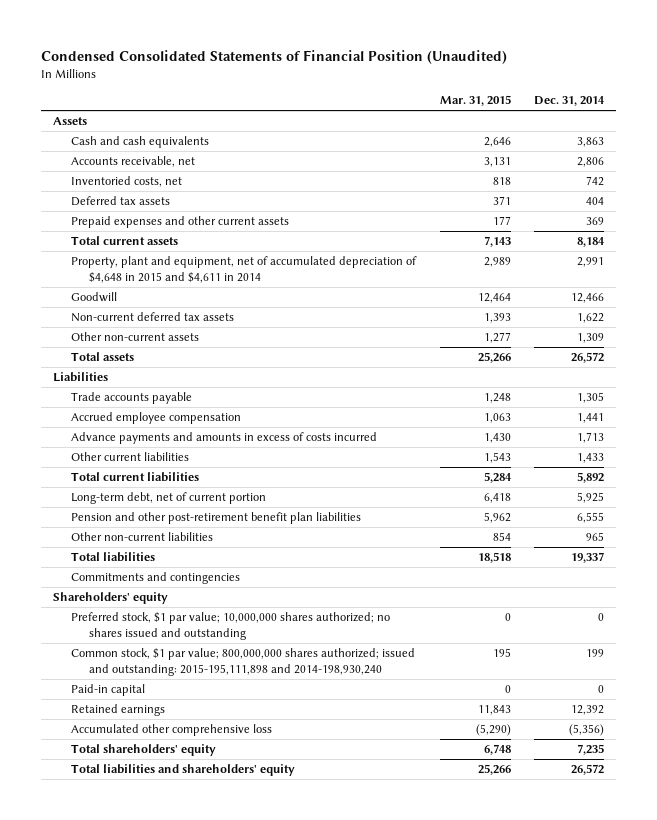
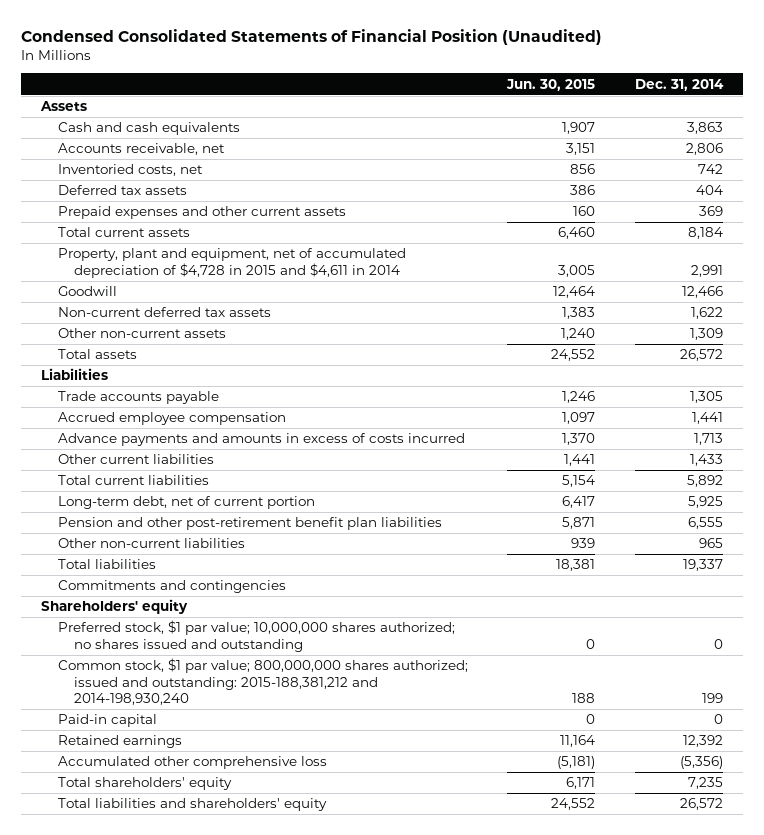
[439,95,511,107] Mar. 31, 2015 -> none
none -> [506,78,596,91] Jun. 30, 2015
[71,256,418,283] Property, plant and equipment, net of accumulated depreciation of $4,648 in 2015 and $4,611 in 2014 -> [57,248,406,278] Property, plant and equipment, net of accumulated depreciation of $4,728 in 2015 and $4,611 in 2014
[71,648,416,676] Common stock, $1 par value; 800,000,000 shares authorized; issued and outstanding: 2015-195,111,898 and 2014-198,930,240 -> [57,658,468,706] Common stock, $1 par value; 800,000,000 shares authorized; issued and outstanding: 2015-188,381,212 and 2014-198,930,240

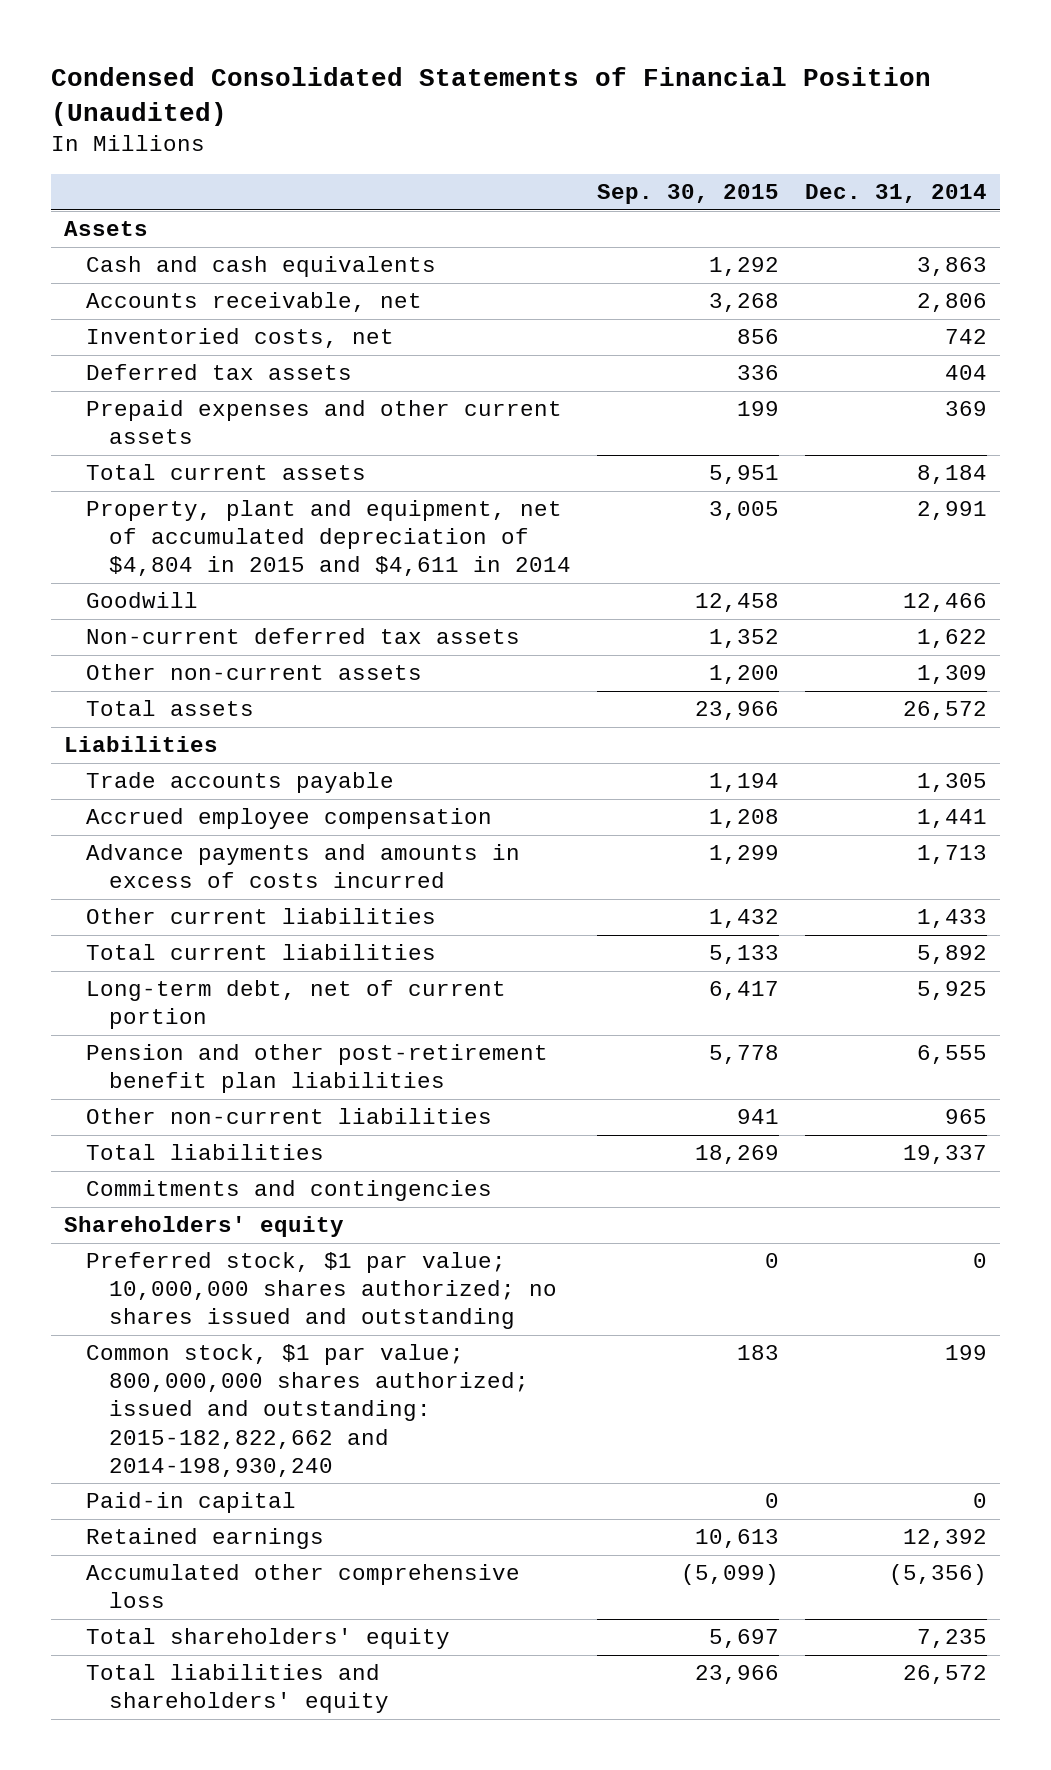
[506,78,596,91] Jun. 30, 2015 -> none
none -> [597,184,780,205] Sep. 30, 2015
[57,248,406,278] Property, plant and equipment, net of accumulated depreciation of $4,728 in 2015 and $4,611 in 2014 -> [86,500,571,577] Property, plant and equipment, net of accumulated depreciation of $4,804 in 2015 and $4,611 in 2014
[57,658,468,706] Common stock, $1 par value; 800,000,000 shares authorized; issued and outstanding: 2015-188,381,212 and 2014-198,930,240 -> [86,1344,529,1477] Common stock, $1 par value; 800,000,000 shares authorized; issued and outstanding: 2015-182,822,662 and 2014-198,930,240

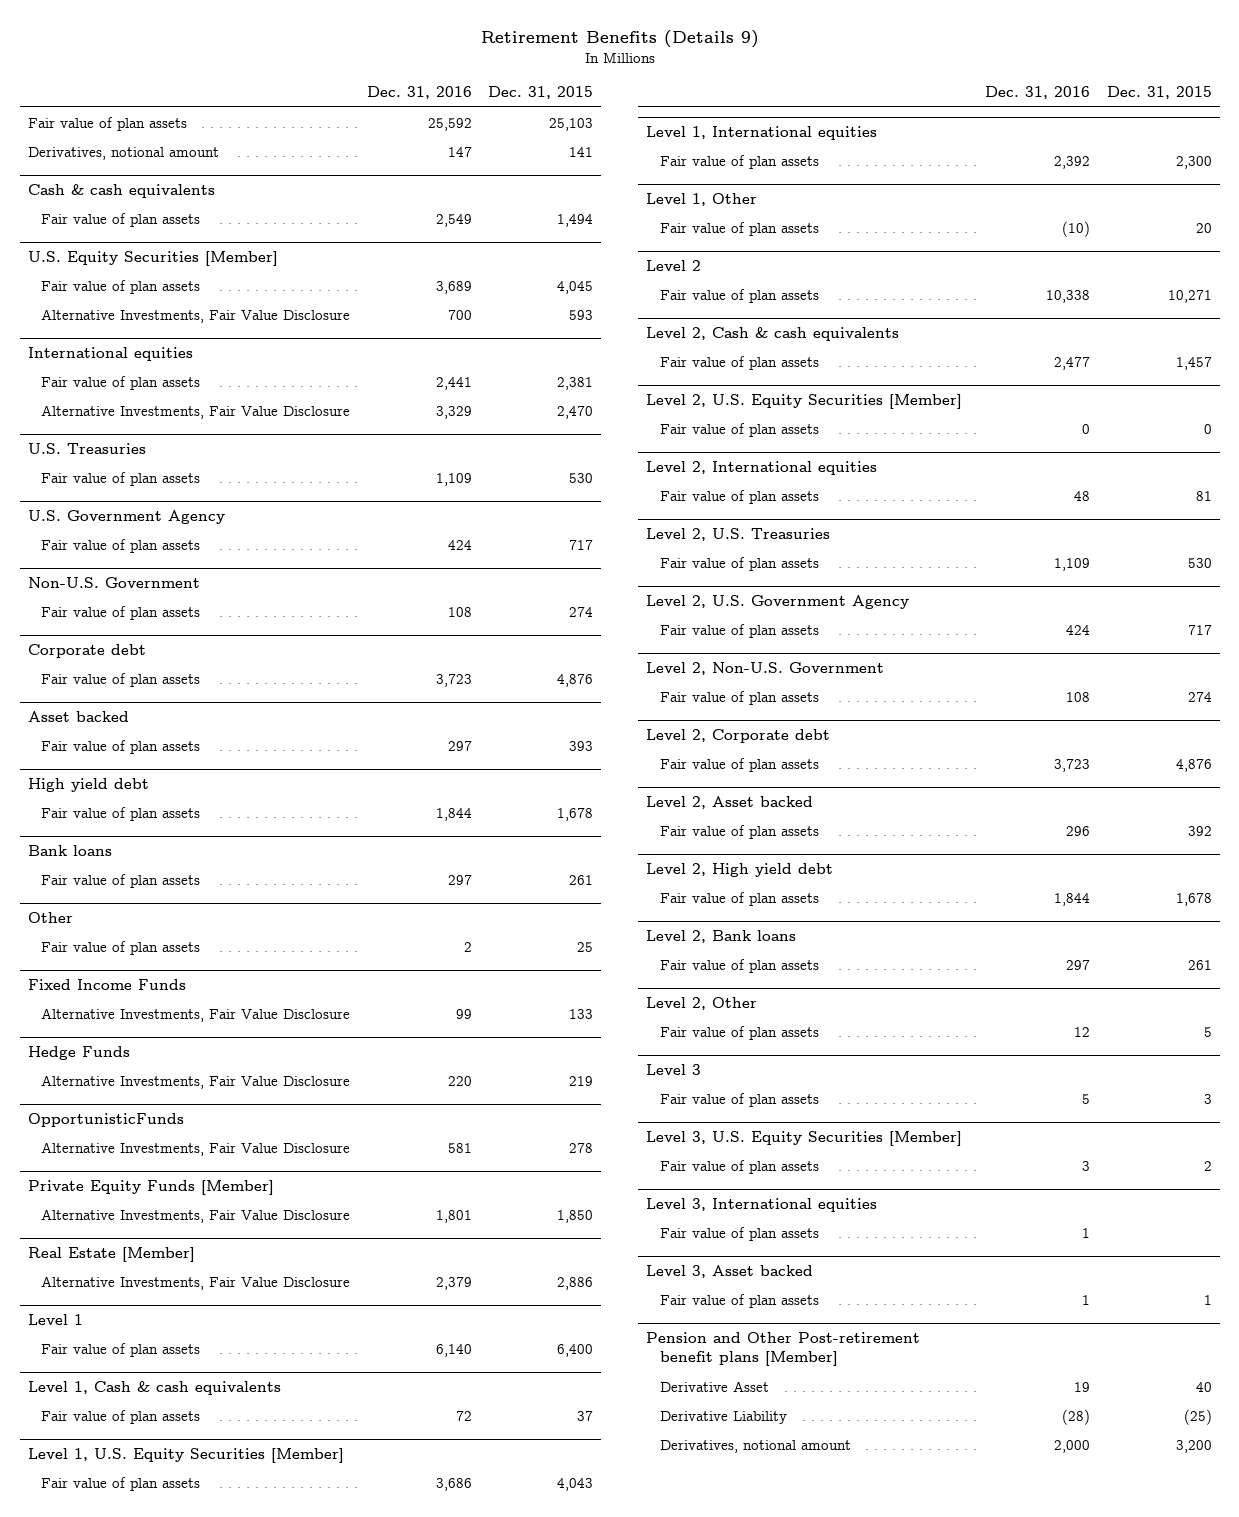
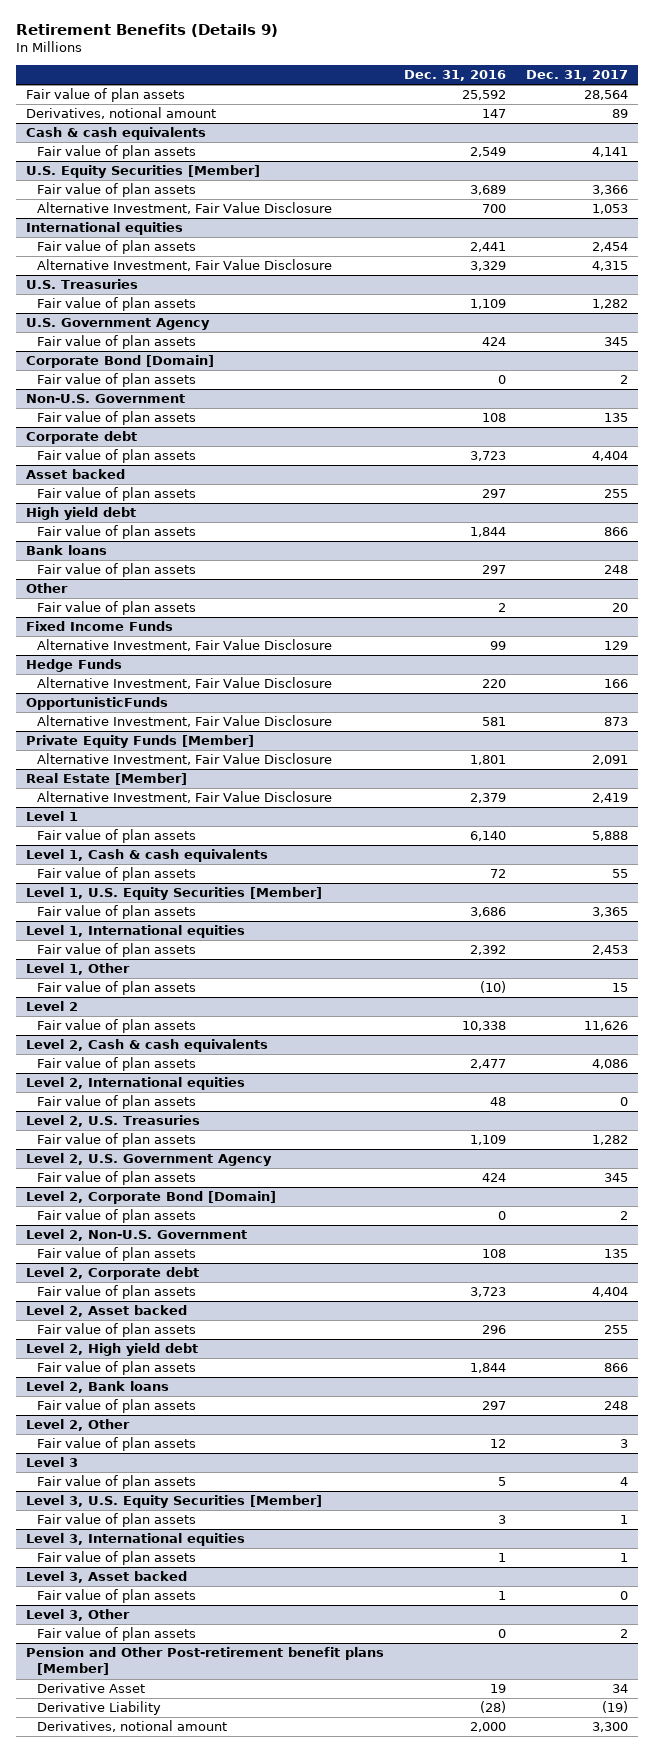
[487,86,593,100] Dec. 31, 2015 -> none
none -> [525,70,628,82] Dec. 31, 2017
[41,308,351,323] Alternative Investments, Fair Value Disclosure -> [36,202,332,215] Alternative Investment, Fair Value Disclosure
[41,404,351,419] Alternative Investments, Fair Value Disclosure -> [36,259,332,272] Alternative Investment, Fair Value Disclosure
none -> [25,355,214,369] Corporate Bond [Domain]
none -> [36,373,196,388] Fair value of plan assets
[41,1007,351,1022] Alternative Investments, Fair Value Disclosure -> [36,639,332,652] Alternative Investment, Fair Value Disclosure
[41,1074,351,1089] Alternative Investments, Fair Value Disclosure -> [36,677,332,690] Alternative Investment, Fair Value Disclosure
[41,1141,351,1156] Alternative Investments, Fair Value Disclosure -> [36,715,332,728] Alternative Investment, Fair Value Disclosure
[41,1208,351,1223] Alternative Investments, Fair Value Disclosure -> [36,753,332,766] Alternative Investment, Fair Value Disclosure
[41,1275,351,1290] Alternative Investments, Fair Value Disclosure -> [36,791,332,804] Alternative Investment, Fair Value Disclosure
[646,394,963,410] Level 2, U.S. Equity Securities [Member] -> none
[659,422,819,437] Fair value of plan assets -> none
none -> [25,1191,276,1205] Level 2, Corporate Bond [Domain]
none -> [36,1209,196,1224] Fair value of plan assets
none -> [25,1609,130,1622] Level 3, Other
none -> [36,1627,196,1642] Fair value of plan assets

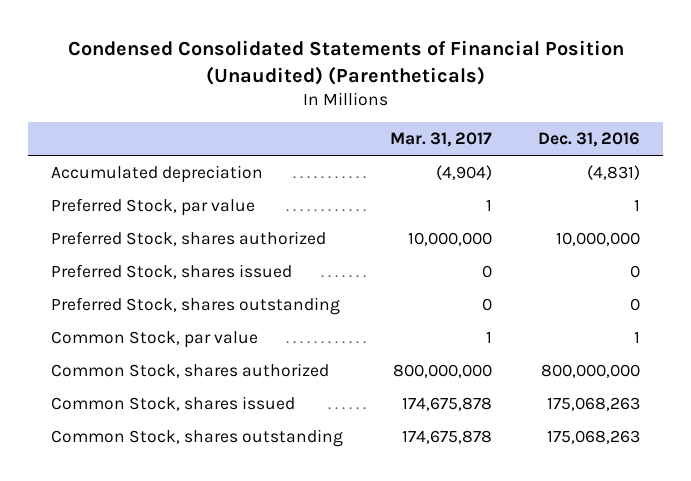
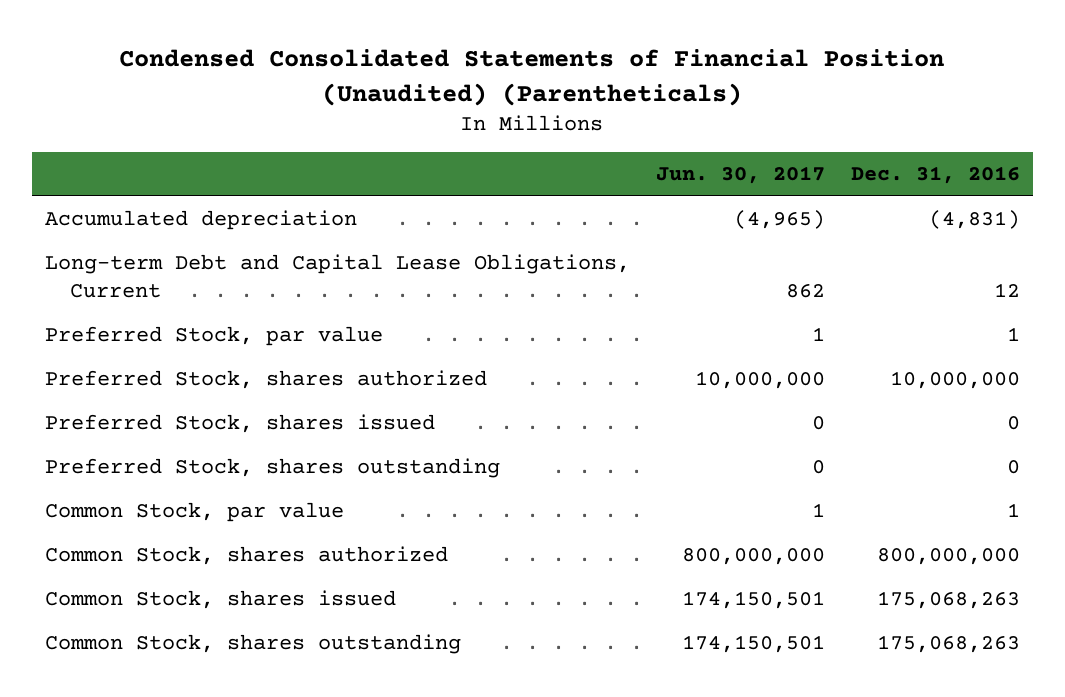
[389,132,492,148] Mar. 31, 2017 -> none
none -> [655,166,825,185] Jun. 30, 2017
none -> [45,254,631,299] Long-term Debt and Capital Lease Obligations, Current

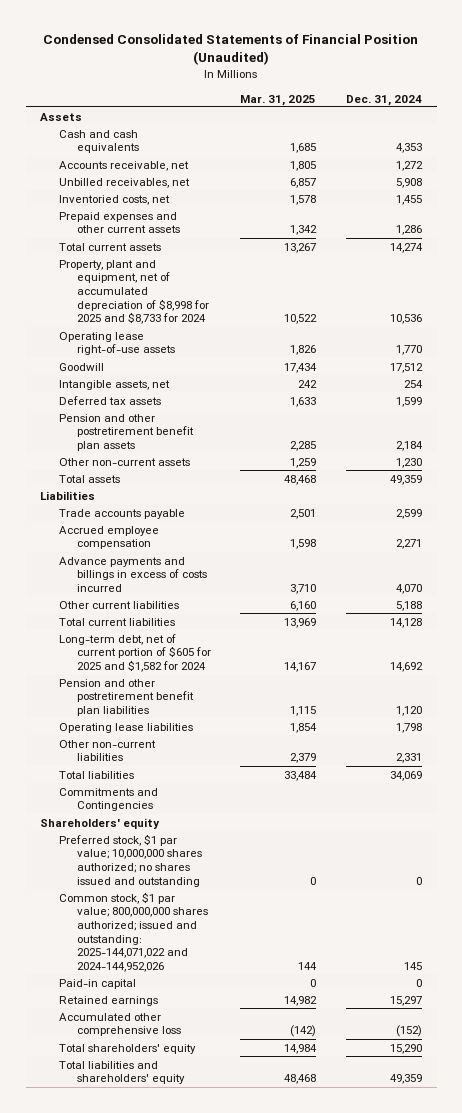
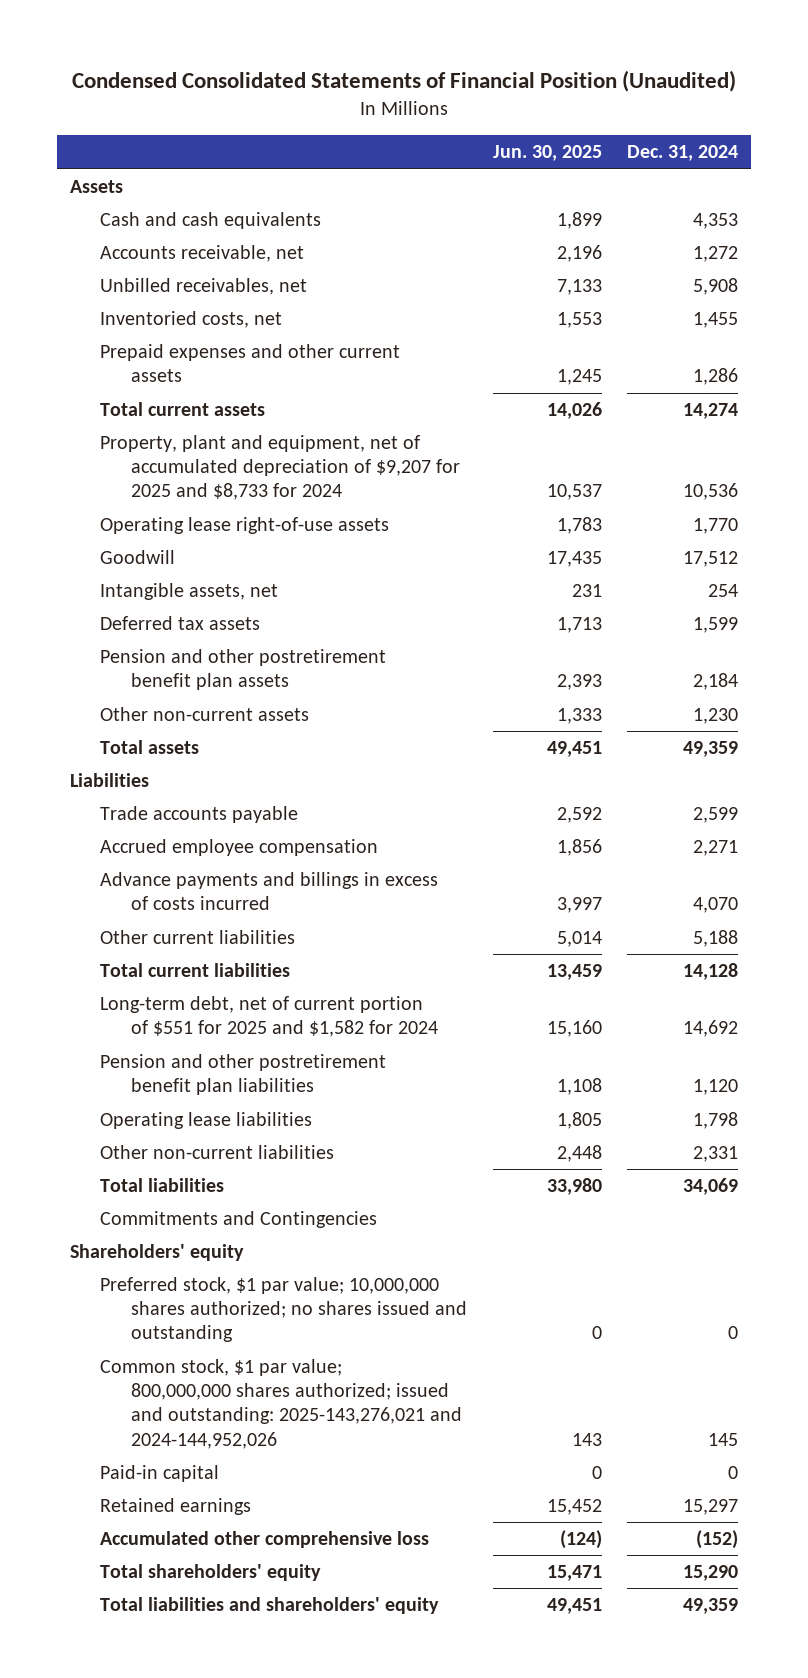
[240,94,317,106] Mar. 31, 2025 -> none
none -> [492,145,602,162] Jun. 30, 2025
[58,259,209,325] Property, plant and equipment, net of accumulated depreciation of $8,998 for 2025 and $8,733 for 2024 -> [100,435,461,501] Property, plant and equipment, net of accumulated depreciation of $9,207 for 2025 and $8,733 for 2024
[58,633,211,673] Long-term debt, net of current portion of $605 for 2025 and $1,582 for 2024 -> [100,996,439,1038] Long-term debt, net of current portion of $551 for 2025 and $1,582 for 2024
[58,891,208,972] Common stock, $1 par value; 800,000,000 shares authorized; issued and outstanding: 2025-144,071,022 and 2024-144,952,026 -> [100,1359,463,1449] Common stock, $1 par value; 800,000,000 shares authorized; issued and outstanding: 2025-143,276,021 and 2024-144,952,026

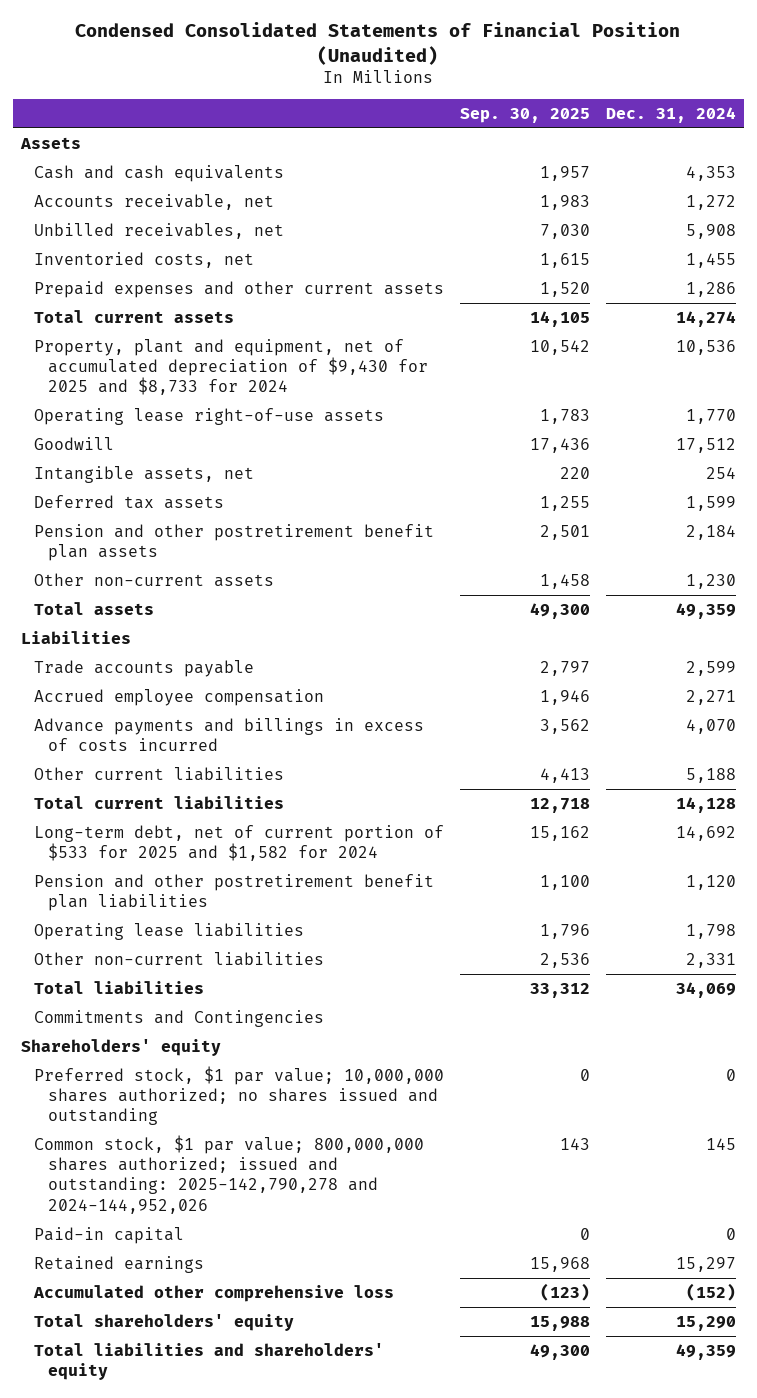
[492,145,602,162] Jun. 30, 2025 -> none
none -> [460,107,591,123] Sep. 30, 2025
[100,435,461,501] Property, plant and equipment, net of accumulated depreciation of $9,207 for 2025 and $8,733 for 2024 -> [34,339,428,396] Property, plant and equipment, net of accumulated depreciation of $9,430 for 2025 and $8,733 for 2024
[100,996,439,1038] Long-term debt, net of current portion of $551 for 2025 and $1,582 for 2024 -> [34,825,445,862] Long-term debt, net of current portion of $533 for 2025 and $1,582 for 2024
[100,1359,463,1449] Common stock, $1 par value; 800,000,000 shares authorized; issued and outstanding: 2025-143,276,021 and 2024-144,952,026 -> [34,1135,425,1214] Common stock, $1 par value; 800,000,000 shares authorized; issued and outstanding: 2025-142,790,278 and 2024-144,952,026

